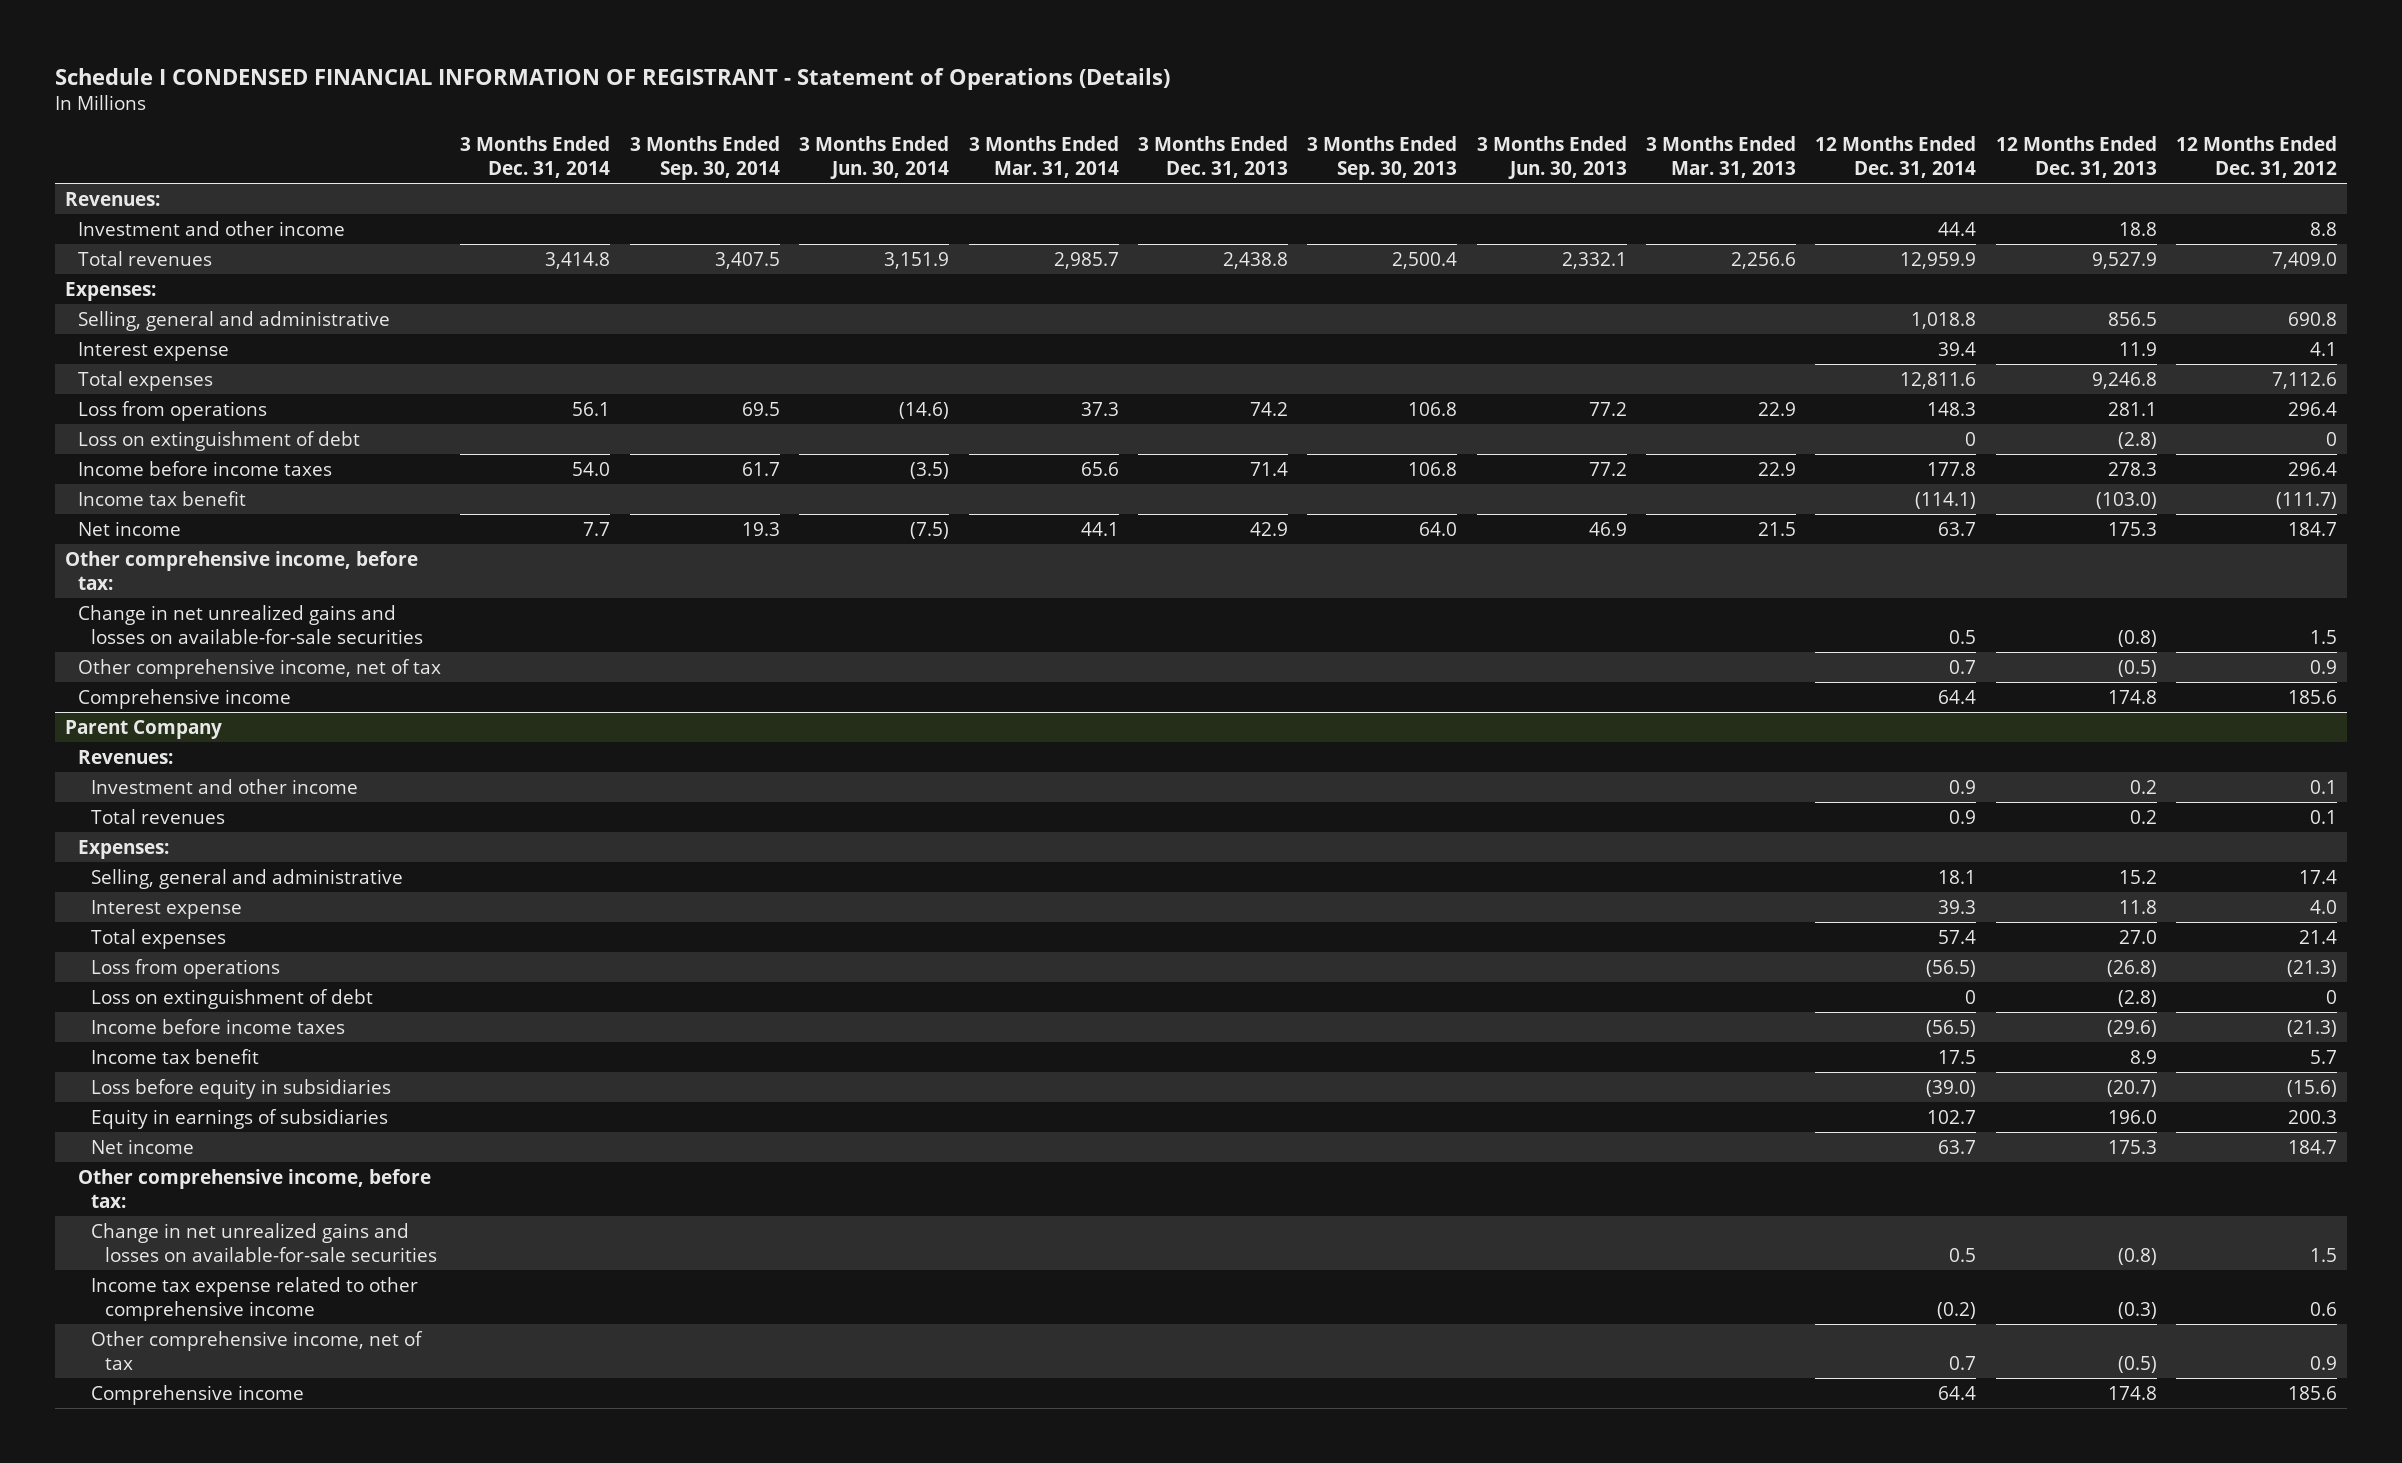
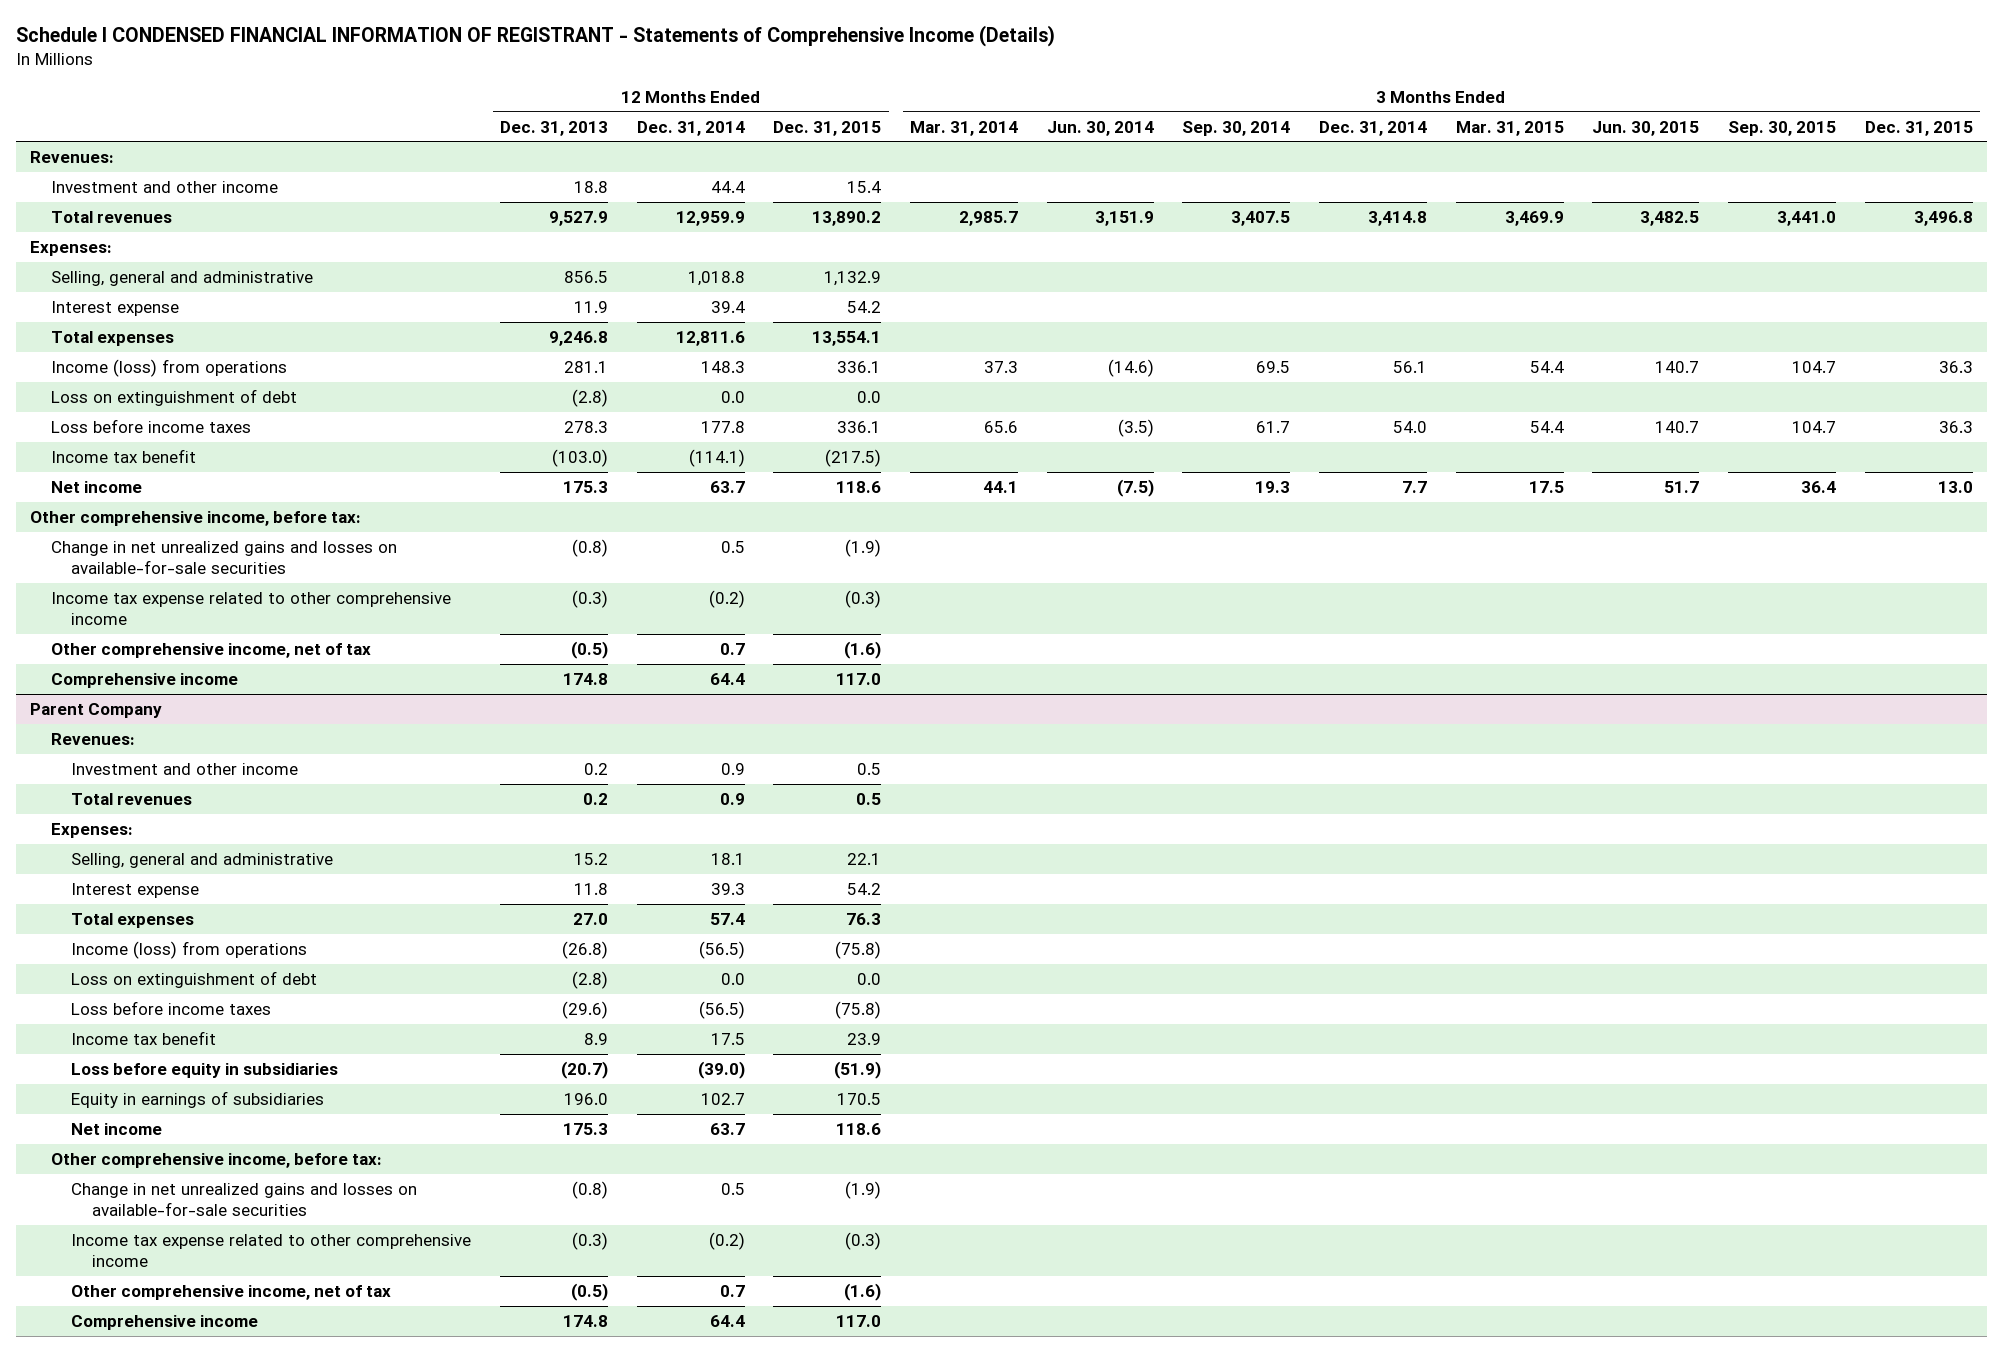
[55,67,1171,90] Schedule I CONDENSED FINANCIAL INFORMATION OF REGISTRANT - Statement of Operations (Details) -> [15,25,1055,48] Schedule I CONDENSED FINANCIAL INFORMATION OF REGISTRANT - Statements of Comprehensive Income (Details)
[1137,135,1288,179] 3 Months Ended Dec. 31, 2013 -> none
[1307,135,1458,181] 3 Months Ended Sep. 30, 2013 -> none
[1476,135,1627,180] 3 Months Ended Jun. 30, 2013 -> none
[1646,135,1797,179] 3 Months Ended Mar. 31, 2013 -> none
[2176,135,2338,179] 12 Months Ended Dec. 31, 2012 -> none
none -> [773,120,882,136] Dec. 31, 2015
none -> [1455,120,1564,136] Mar. 31, 2015
none -> [1592,120,1700,136] Jun. 30, 2015
none -> [1727,120,1836,136] Sep. 30, 2015
none -> [1864,120,1973,136] Dec. 31, 2015
[78,400,268,421] Loss from operations -> [50,358,287,377] Income (loss) from operations
[1965,431,1977,446] 0 -> [720,390,745,403] 0.0
[78,460,333,476] Income before income taxes -> [50,418,251,433] Loss before income taxes
none -> [50,591,451,626] Income tax expense related to other comprehensive income
[91,958,281,979] Loss from operations -> [71,940,308,959] Income (loss) from operations
[1965,989,1977,1004] 0 -> [720,972,745,985] 0.0
[91,1018,346,1034] Income before income taxes -> [71,1000,272,1015] Loss before income taxes

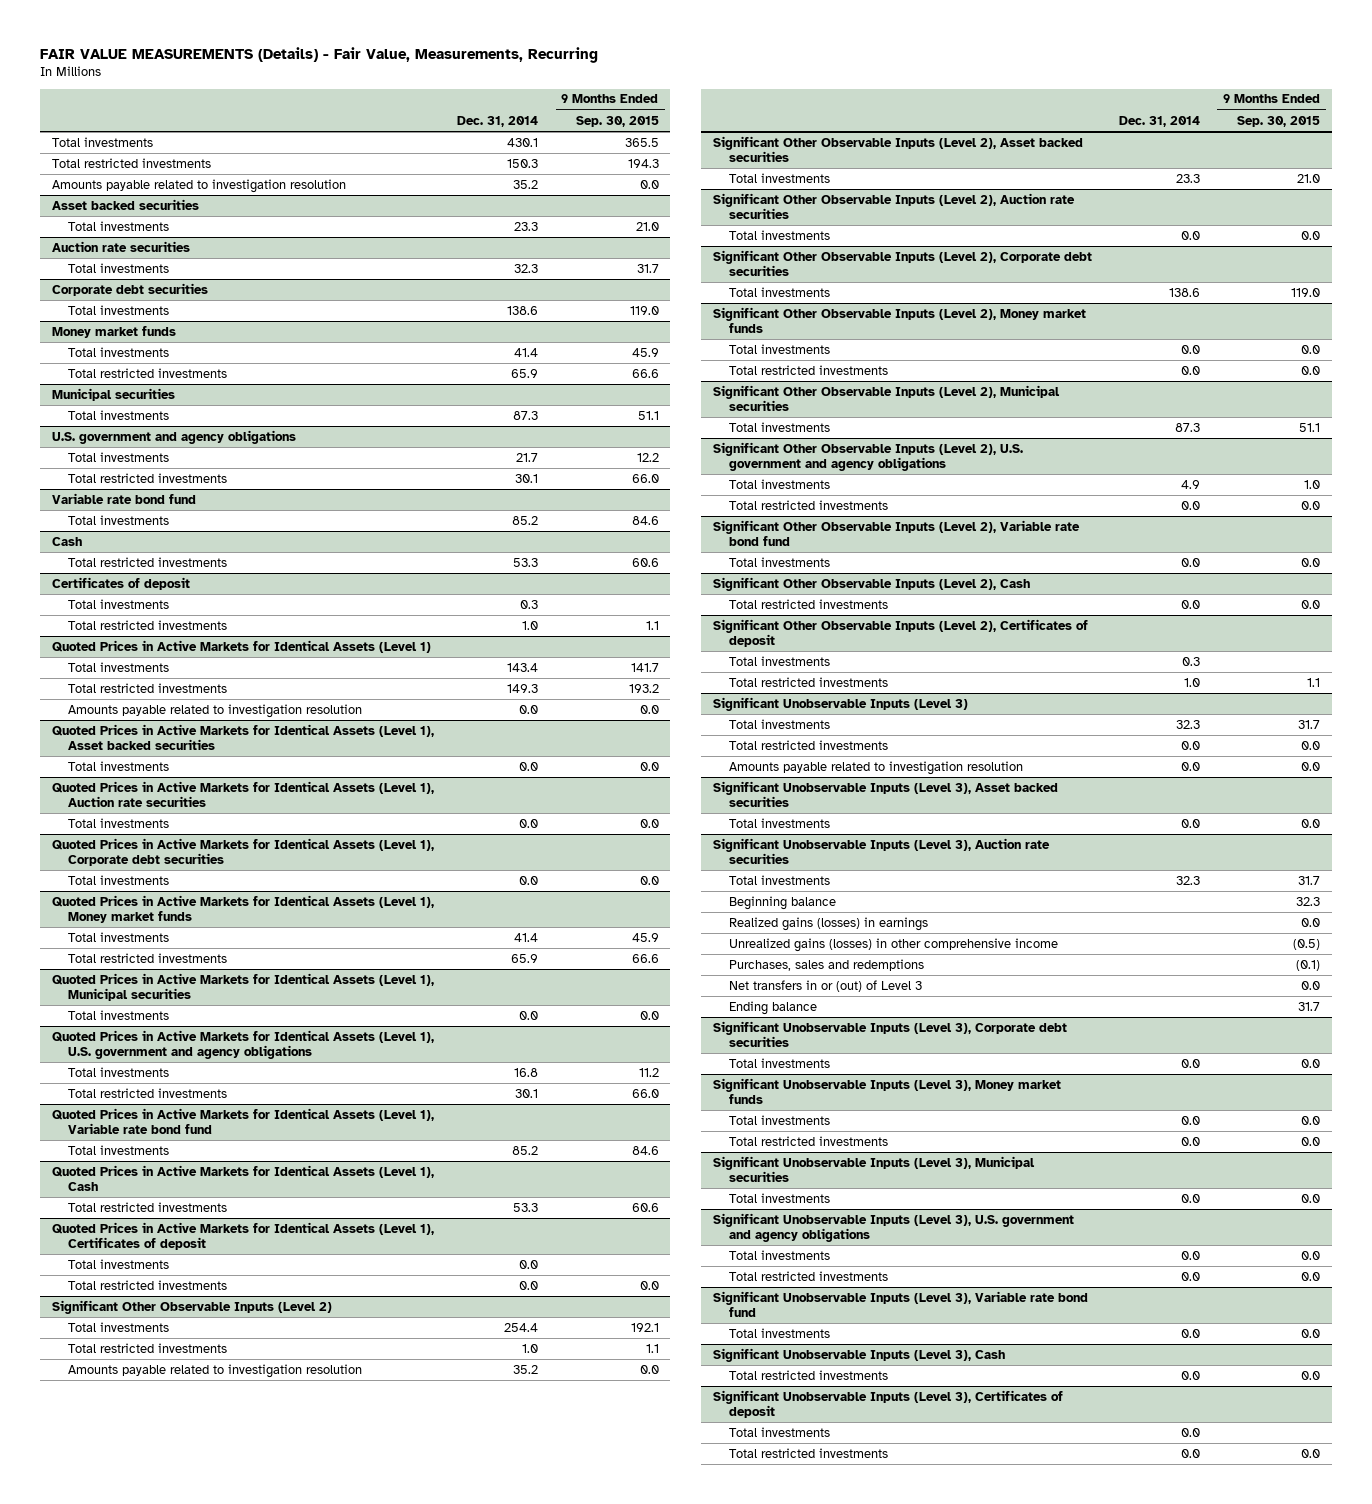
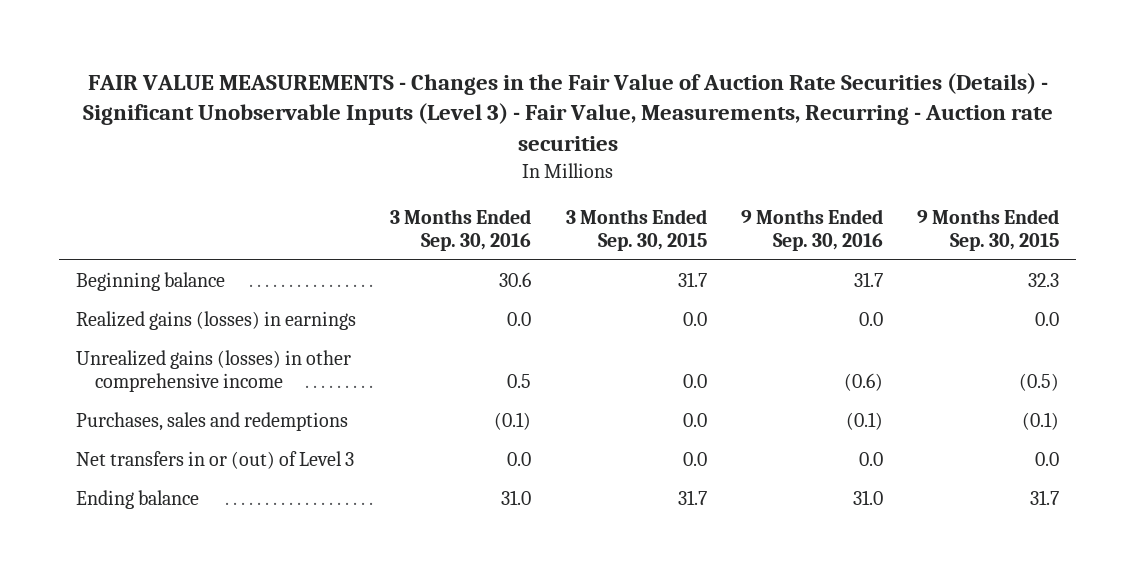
[40,47,599,64] FAIR VALUE MEASUREMENTS (Details) - Fair Value, Measurements, Recurring -> [82,72,1053,152] FAIR VALUE MEASUREMENTS - Changes in the Fair Value of Auction Rate Securities (Details) - Significant Unobservable Inputs (Level 3) - Fair Value, Measurements, Recurring - Auction rate securities
[457,115,539,127] Dec. 31, 2014 -> none
none -> [390,208,532,252] 3 Months Ended Sep. 30, 2016
none -> [565,208,707,252] 3 Months Ended Sep. 30, 2015
none -> [740,208,883,252] 9 Months Ended Sep. 30, 2016
[51,136,153,147] Total investments -> none
[51,157,211,168] Total restricted investments -> none
[51,178,346,193] Amounts payable related to investigation resolution -> none
[51,198,199,210] Asset backed securities -> none
[67,220,169,231] Total investments -> none
[51,240,190,252] Auction rate securities -> none
[67,262,169,273] Total investments -> none
[51,282,208,296] Corporate debt securities -> none
[67,304,169,315] Total investments -> none
[51,325,176,338] Money market funds -> none
[67,346,169,357] Total investments -> none
[67,367,227,378] Total restricted investments -> none
[51,387,175,401] Municipal securities -> none
[67,409,169,420] Total investments -> none
[51,429,296,444] U.S. government and agency obligations -> none
[67,451,169,462] Total investments -> none
[67,472,227,483] Total restricted investments -> none
[51,492,196,504] Variable rate bond fund -> none
[67,514,169,525] Total investments -> none
[51,536,82,546] Cash -> none
[67,556,227,567] Total restricted investments -> none
[51,576,190,590] Certificates of deposit -> none
[67,598,169,609] Total investments -> none
[67,619,227,630] Total restricted investments -> none
[51,639,431,653] Quoted Prices in Active Markets for Identical Assets (Level 1) -> none
[67,661,169,672] Total investments -> none
[67,682,227,693] Total restricted investments -> none
[67,703,362,718] Amounts payable related to investigation resolution -> none
[51,723,434,750] Quoted Prices in Active Markets for Identical Assets (Level 1), Asset backed securities -> none
[67,760,169,771] Total investments -> none
[51,780,434,807] Quoted Prices in Active Markets for Identical Assets (Level 1), Auction rate securities -> none
[67,817,169,828] Total investments -> none
[51,837,434,866] Quoted Prices in Active Markets for Identical Assets (Level 1), Corporate debt securities -> none
[67,874,169,885] Total investments -> none
[51,894,434,923] Quoted Prices in Active Markets for Identical Assets (Level 1), Money market funds -> none
[67,931,169,942] Total investments -> none
[67,952,227,963] Total restricted investments -> none
[51,972,434,1001] Quoted Prices in Active Markets for Identical Assets (Level 1), Municipal securities -> none
[67,1009,169,1020] Total investments -> none
[51,1029,434,1059] Quoted Prices in Active Markets for Identical Assets (Level 1), U.S. government and agency obligations -> none
[67,1066,169,1077] Total investments -> none
[67,1087,227,1098] Total restricted investments -> none
[51,1107,434,1134] Quoted Prices in Active Markets for Identical Assets (Level 1), Variable rate bond fund -> none
[67,1144,169,1155] Total investments -> none
[51,1164,434,1191] Quoted Prices in Active Markets for Identical Assets (Level 1), Cash -> none
[67,1201,227,1212] Total restricted investments -> none
[51,1221,434,1250] Quoted Prices in Active Markets for Identical Assets (Level 1), Certificates of deposit -> none
[67,1258,169,1269] Total investments -> none
[67,1279,227,1290] Total restricted investments -> none
[51,1299,332,1314] Significant Other Observable Inputs (Level 2) -> none
[67,1321,169,1332] Total investments -> none
[67,1342,227,1353] Total restricted investments -> none
[67,1363,362,1378] Amounts payable related to investigation resolution -> none
[713,135,1084,162] Significant Other Observable Inputs (Level 2), Asset backed securities -> none
[729,172,831,183] Total investments -> none
[713,192,1076,219] Significant Other Observable Inputs (Level 2), Auction rate securities -> none
[729,229,831,240] Total investments -> none
[713,249,1093,276] Significant Other Observable Inputs (Level 2), Corporate debt securities -> none
[729,286,831,297] Total investments -> none
[713,306,1087,333] Significant Other Observable Inputs (Level 2), Money market funds -> none
[729,343,831,354] Total investments -> none
[729,364,889,375] Total restricted investments -> none
[713,384,1061,411] Significant Other Observable Inputs (Level 2), Municipal securities -> none
[729,421,831,432] Total investments -> none
[713,441,1024,471] Significant Other Observable Inputs (Level 2), U.S. government and agency obligations -> none
[729,478,831,489] Total investments -> none
[729,499,889,510] Total restricted investments -> none
[713,519,1081,546] Significant Other Observable Inputs (Level 2), Variable rate bond fund -> none
[729,556,831,567] Total investments -> none
[713,576,1031,591] Significant Other Observable Inputs (Level 2), Cash -> none
[729,598,889,609] Total restricted investments -> none
[713,618,1089,647] Significant Other Observable Inputs (Level 2), Certificates of deposit -> none
[729,655,831,666] Total investments -> none
[729,676,889,687] Total restricted investments -> none
[713,696,969,711] Significant Unobservable Inputs (Level 3) -> none
[729,718,831,729] Total investments -> none
[729,739,889,750] Total restricted investments -> none
[729,760,1024,775] Amounts payable related to investigation resolution -> none
[713,780,1059,807] Significant Unobservable Inputs (Level 3), Asset backed securities -> none
[729,817,831,828] Total investments -> none
[713,837,1051,864] Significant Unobservable Inputs (Level 3), Auction rate securities -> none
[729,874,831,885] Total investments -> none
[713,1020,1068,1047] Significant Unobservable Inputs (Level 3), Corporate debt securities -> none
[729,1057,831,1068] Total investments -> none
[713,1077,1062,1104] Significant Unobservable Inputs (Level 3), Money market funds -> none
[729,1114,831,1125] Total investments -> none
[729,1135,889,1146] Total restricted investments -> none
[713,1155,1036,1182] Significant Unobservable Inputs (Level 3), Municipal securities -> none
[729,1192,831,1203] Total investments -> none
[713,1212,1075,1242] Significant Unobservable Inputs (Level 3), U.S. government and agency obligations -> none
[729,1249,831,1260] Total investments -> none
[729,1270,889,1281] Total restricted investments -> none
[713,1290,1089,1317] Significant Unobservable Inputs (Level 3), Variable rate bond fund -> none
[729,1327,831,1338] Total investments -> none
[713,1347,1006,1362] Significant Unobservable Inputs (Level 3), Cash -> none
[729,1369,889,1380] Total restricted investments -> none
[713,1389,1064,1418] Significant Unobservable Inputs (Level 3), Certificates of deposit -> none
[729,1426,831,1437] Total investments -> none
[729,1447,889,1458] Total restricted investments -> none

